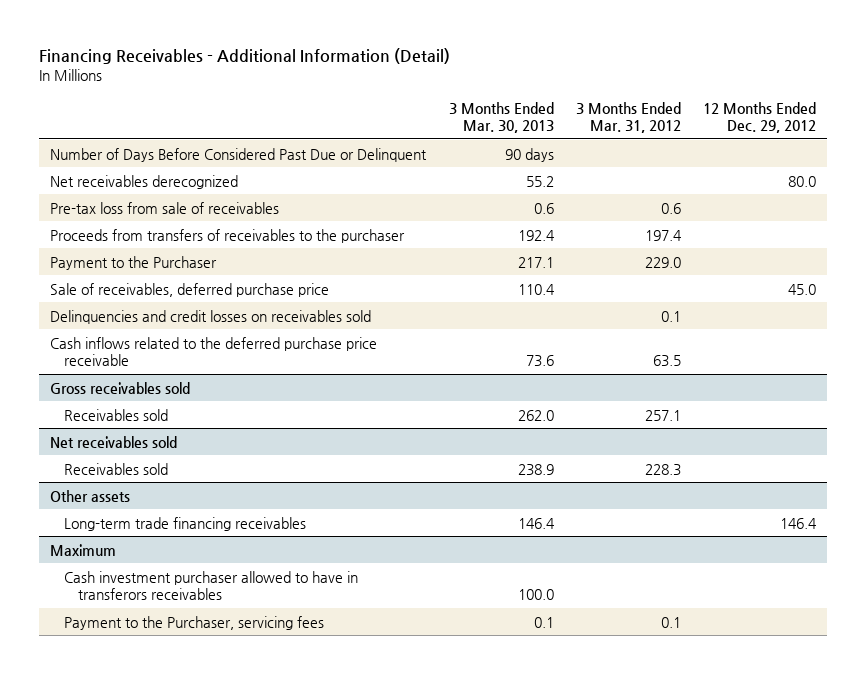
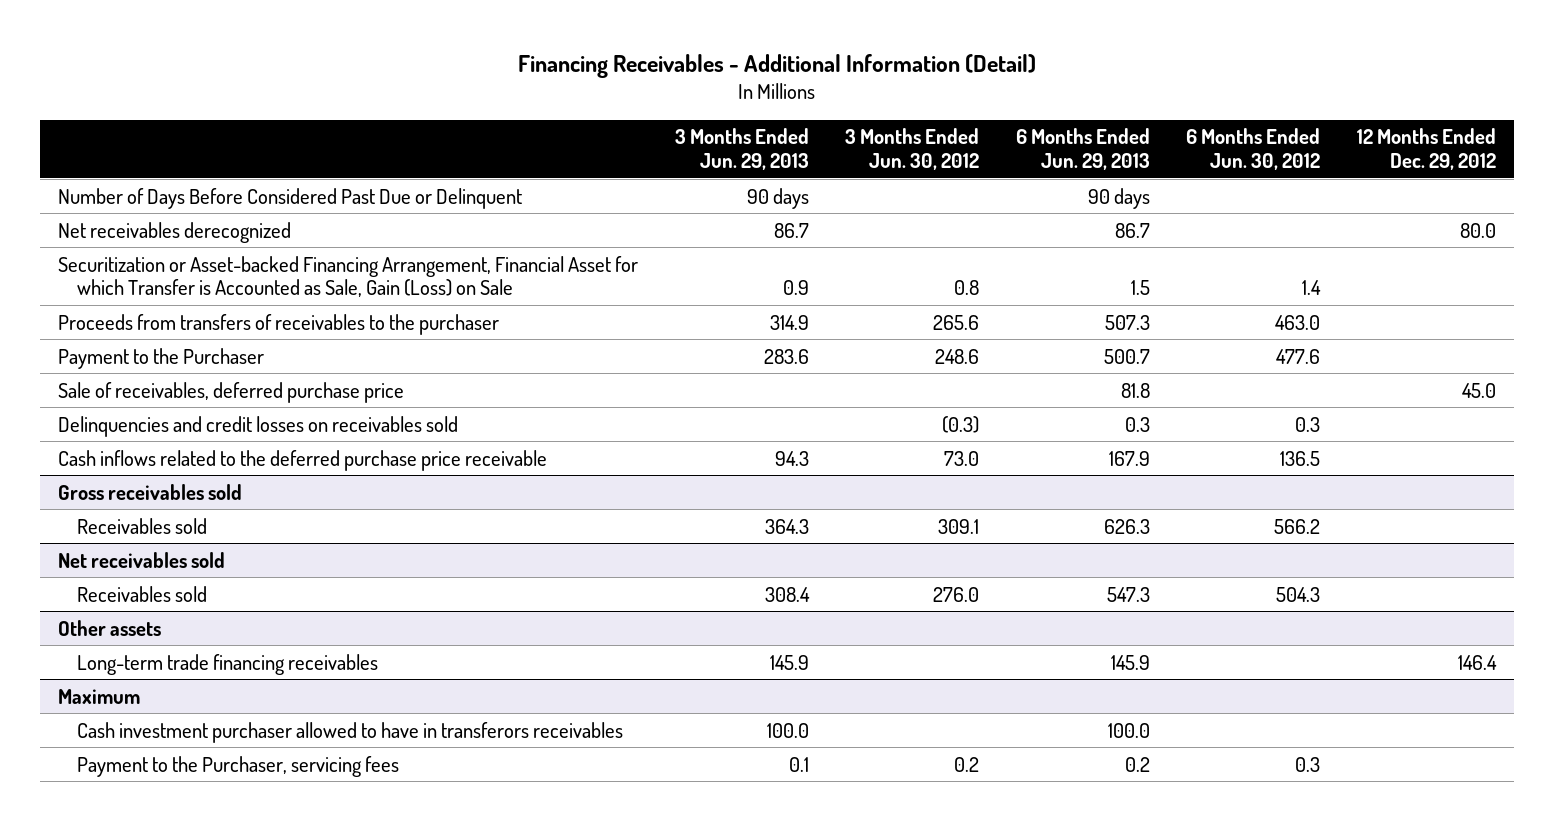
[448,101,554,134] 3 Months Ended Mar. 30, 2013 -> none
[575,101,681,134] 3 Months Ended Mar. 31, 2012 -> none
none -> [674,128,809,170] 3 Months Ended Jun. 29, 2013
none -> [845,128,980,170] 3 Months Ended Jun. 30, 2012
none -> [1015,128,1150,170] 6 Months Ended Jun. 29, 2013
none -> [1186,128,1321,170] 6 Months Ended Jun. 30, 2012
[50,201,280,214] Pre-tax loss from sale of receivables -> [58,255,639,298] Securitization or Asset-backed Financing Arrangement, Financial Asset for which Transfer is Accounted as Sale, Gain (Loss) on Sale

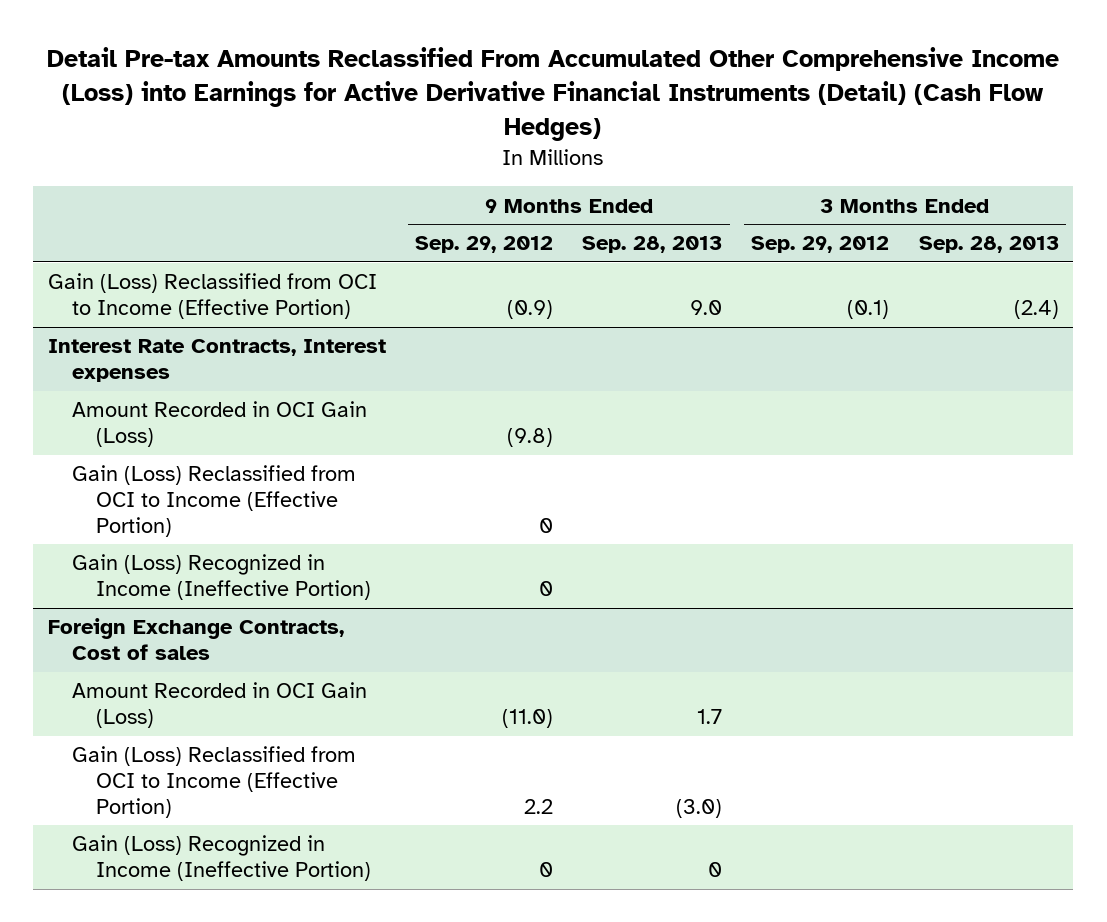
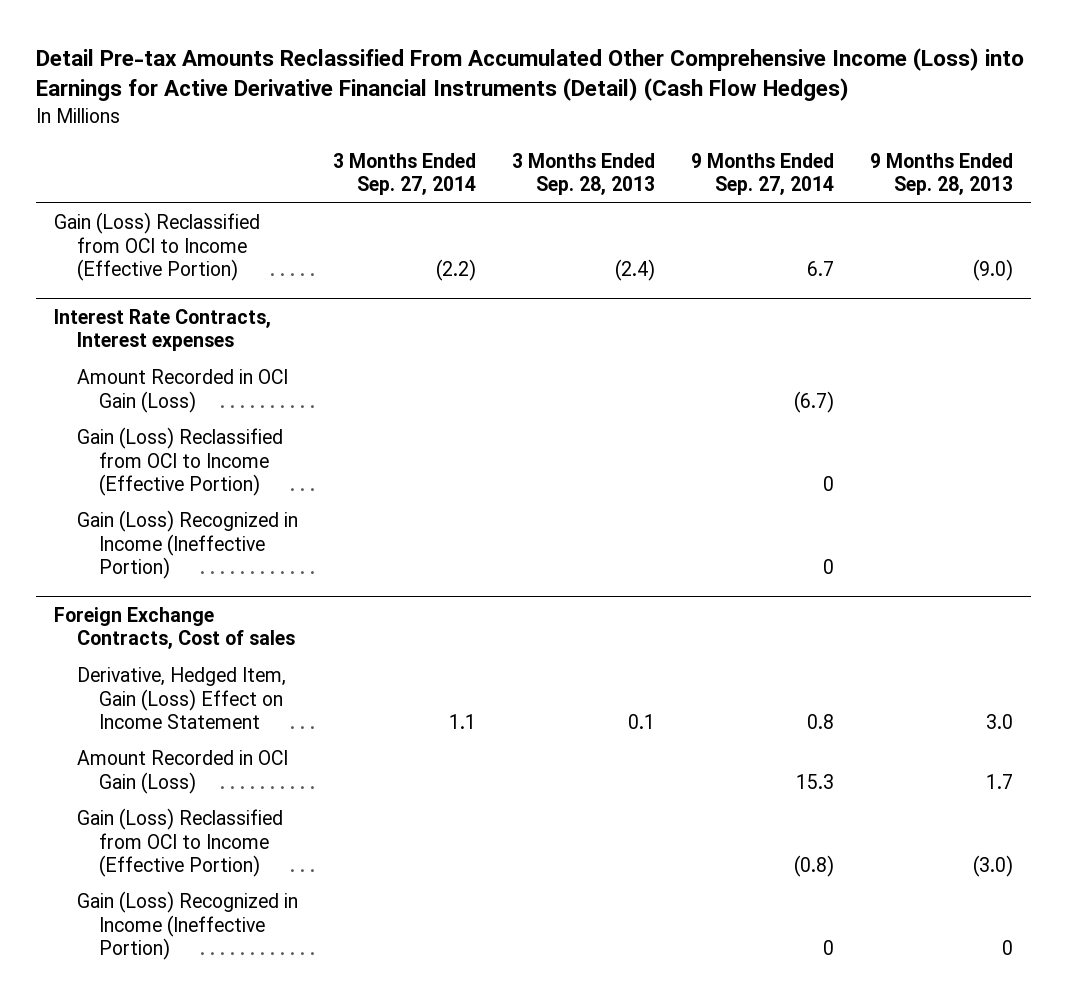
[415,236,554,254] Sep. 29, 2012 -> none
[751,236,890,254] Sep. 29, 2012 -> none
none -> [333,152,477,196] 3 Months Ended Sep. 27, 2014
none -> [691,152,835,196] 9 Months Ended Sep. 27, 2014
[690,300,723,316] 9.0 -> [973,258,1014,281] (9.0)
none -> [76,667,286,729] Derivative, Hedged Item, Gain (Loss) Effect on Income Statement

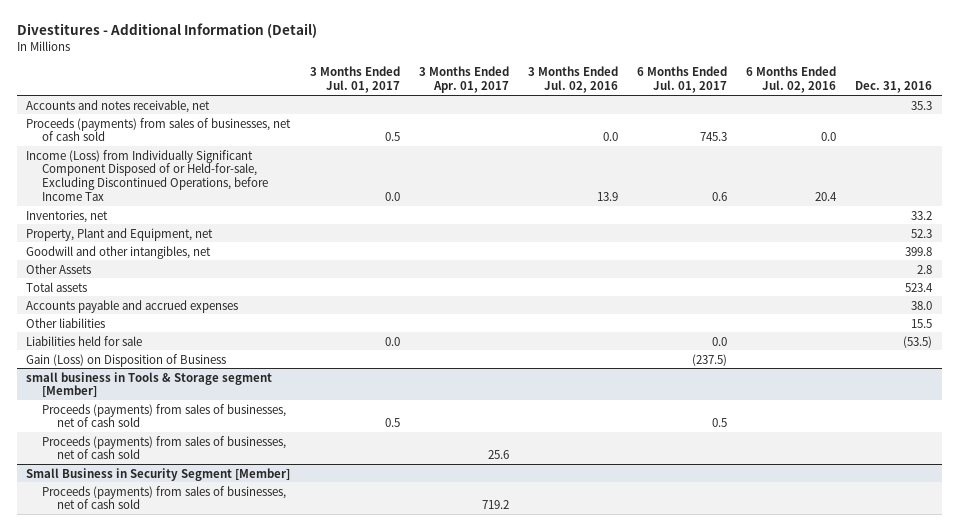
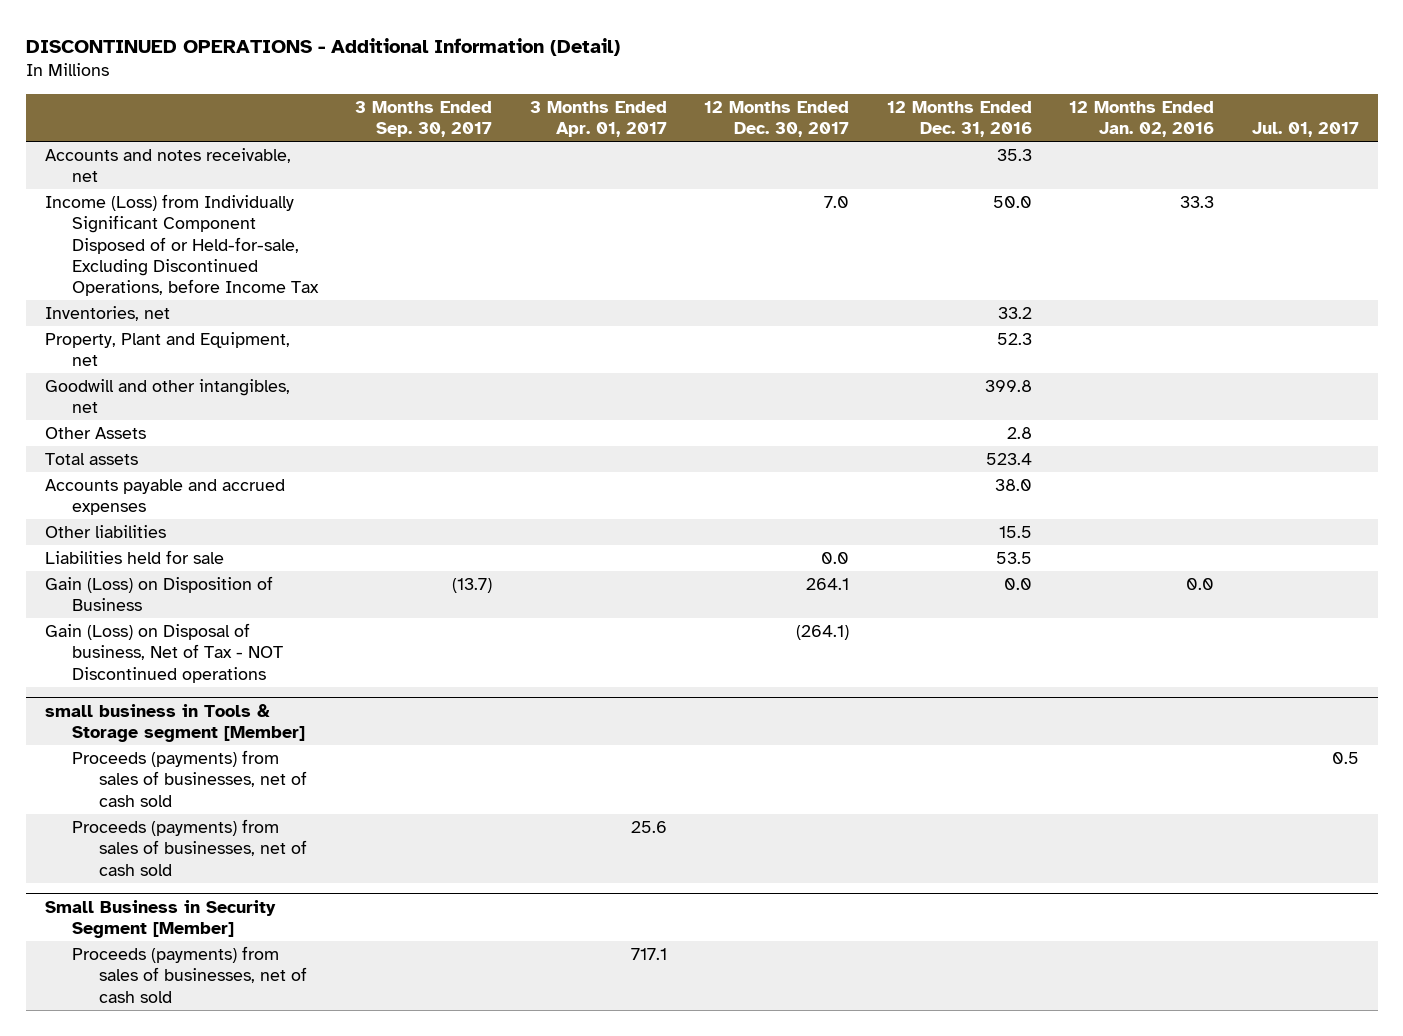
[16,23,317,39] Divestitures - Additional Information (Detail) -> [25,37,620,56] DISCONTINUED OPERATIONS - Additional Information (Detail)
[309,66,400,94] 3 Months Ended Jul. 01, 2017 -> none
[527,66,618,94] 3 Months Ended Jul. 02, 2016 -> none
[637,66,728,94] 6 Months Ended Jul. 01, 2017 -> none
[746,66,837,94] 6 Months Ended Jul. 02, 2016 -> none
[855,81,933,94] Dec. 31, 2016 -> none
none -> [355,100,493,137] 3 Months Ended Sep. 30, 2017
none -> [704,100,850,137] 12 Months Ended Dec. 30, 2017
none -> [886,100,1032,137] 12 Months Ended Dec. 31, 2016
none -> [1069,100,1215,137] 12 Months Ended Jan. 02, 2016
none -> [1251,121,1359,137] Jul. 01, 2017
[26,117,292,142] Proceeds (payments) from sales of businesses, net of cash sold -> none
none -> [44,622,283,683] Gain (Loss) on Disposal of business, Net of Tax - NOT Discontinued operations
[481,500,509,510] 719.2 -> [630,947,667,960] 717.1

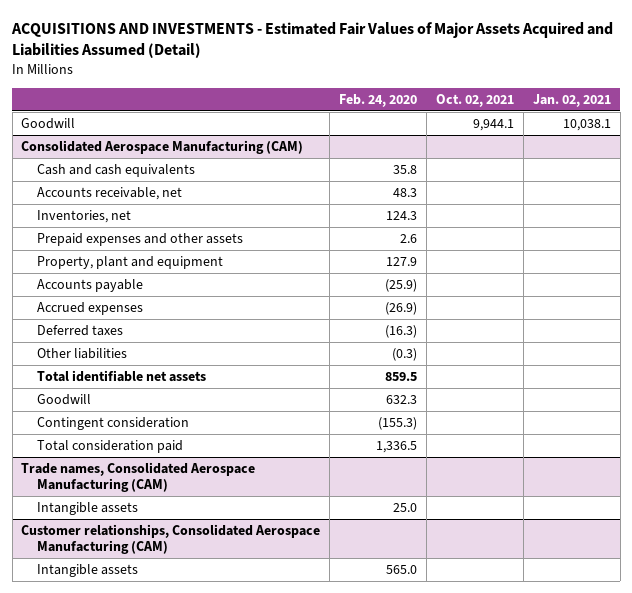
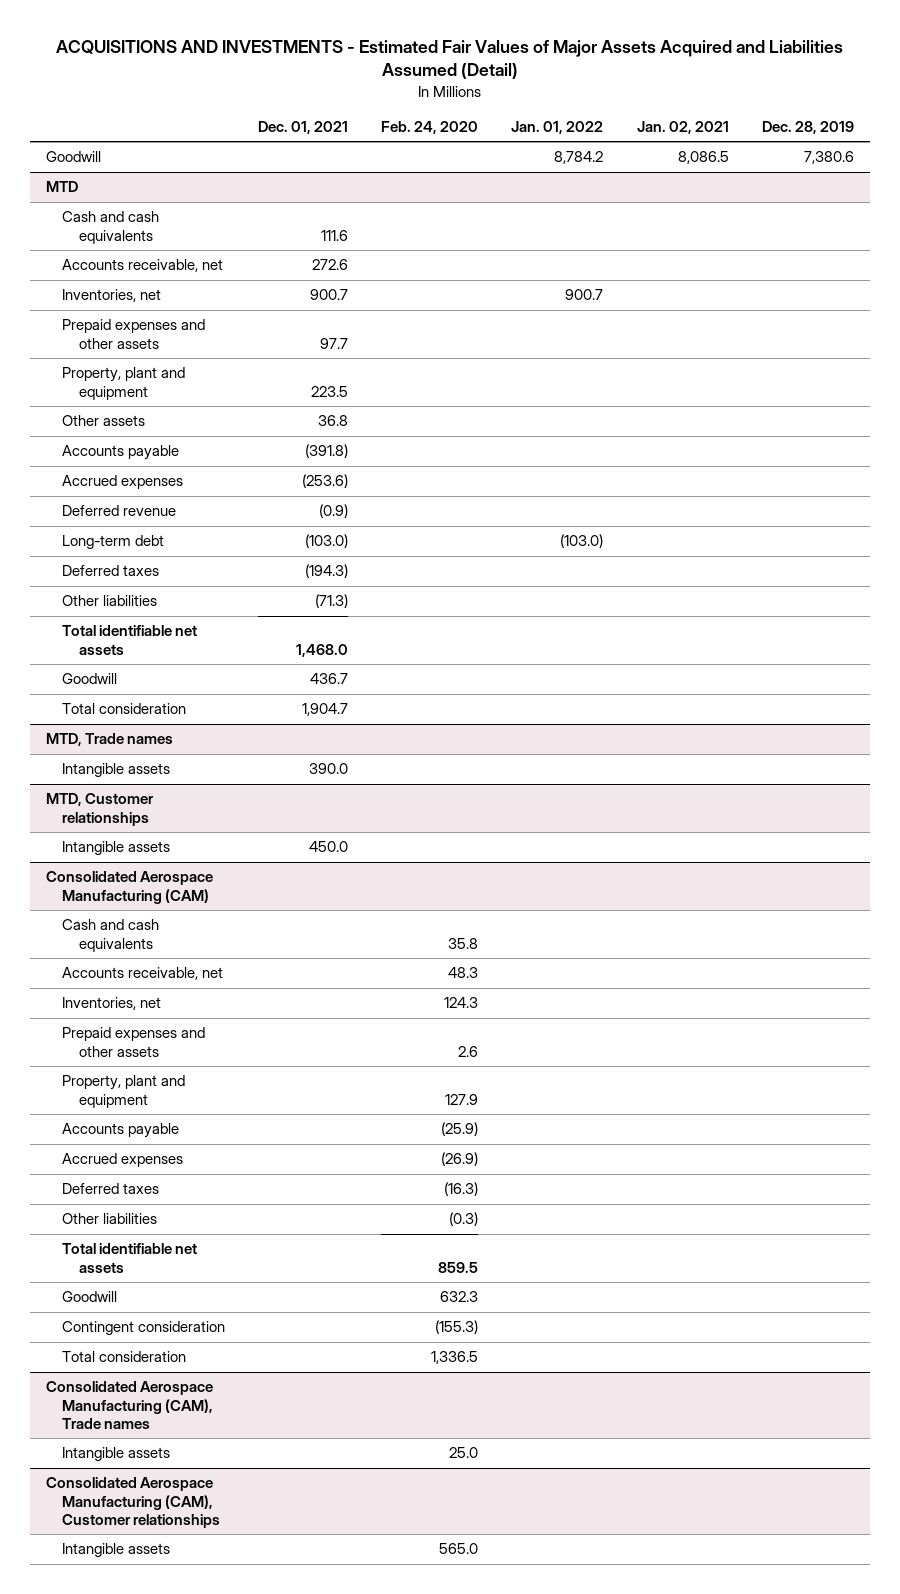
[436,93,515,107] Oct. 02, 2021 -> none
none -> [258,120,349,134] Dec. 01, 2021
none -> [511,120,604,134] Jan. 01, 2022
none -> [761,120,854,134] Dec. 28, 2019
[562,119,611,132] 10,038.1 -> [677,151,729,165] 8,086.5
none -> [46,181,79,193] MTD
none -> [62,211,160,244] Cash and cash equivalents
none -> [62,259,224,273] Accounts receivable, net
none -> [62,289,162,303] Inventories, net
none -> [62,319,206,349] Prepaid expenses and other assets
none -> [62,367,186,400] Property, plant and equipment
none -> [62,415,146,427] Other assets
none -> [62,445,180,461] Accounts payable
none -> [62,475,184,490] Accrued expenses
none -> [62,505,177,517] Deferred revenue
none -> [62,535,165,550] Long-term debt
none -> [62,565,160,577] Deferred taxes
none -> [62,595,158,607] Other liabilities
none -> [62,625,198,655] Total identifiable net assets
none -> [62,673,118,685] Goodwill
none -> [62,703,187,715] Total consideration
none -> [46,733,174,747] MTD, Trade names
none -> [62,763,171,778] Intangible assets
none -> [46,793,155,826] MTD, Customer relationships
none -> [62,841,171,856] Intangible assets
[36,440,183,454] Total consideration paid -> [62,1351,187,1363] Total consideration
[21,462,256,493] Trade names, Consolidated Aerospace Manufacturing (CAM) -> [46,1381,214,1429] Consolidated Aerospace Manufacturing (CAM), Trade names
[21,524,321,555] Customer relationships, Consolidated Aerospace Manufacturing (CAM) -> [46,1477,221,1528] Consolidated Aerospace Manufacturing (CAM), Customer relationships

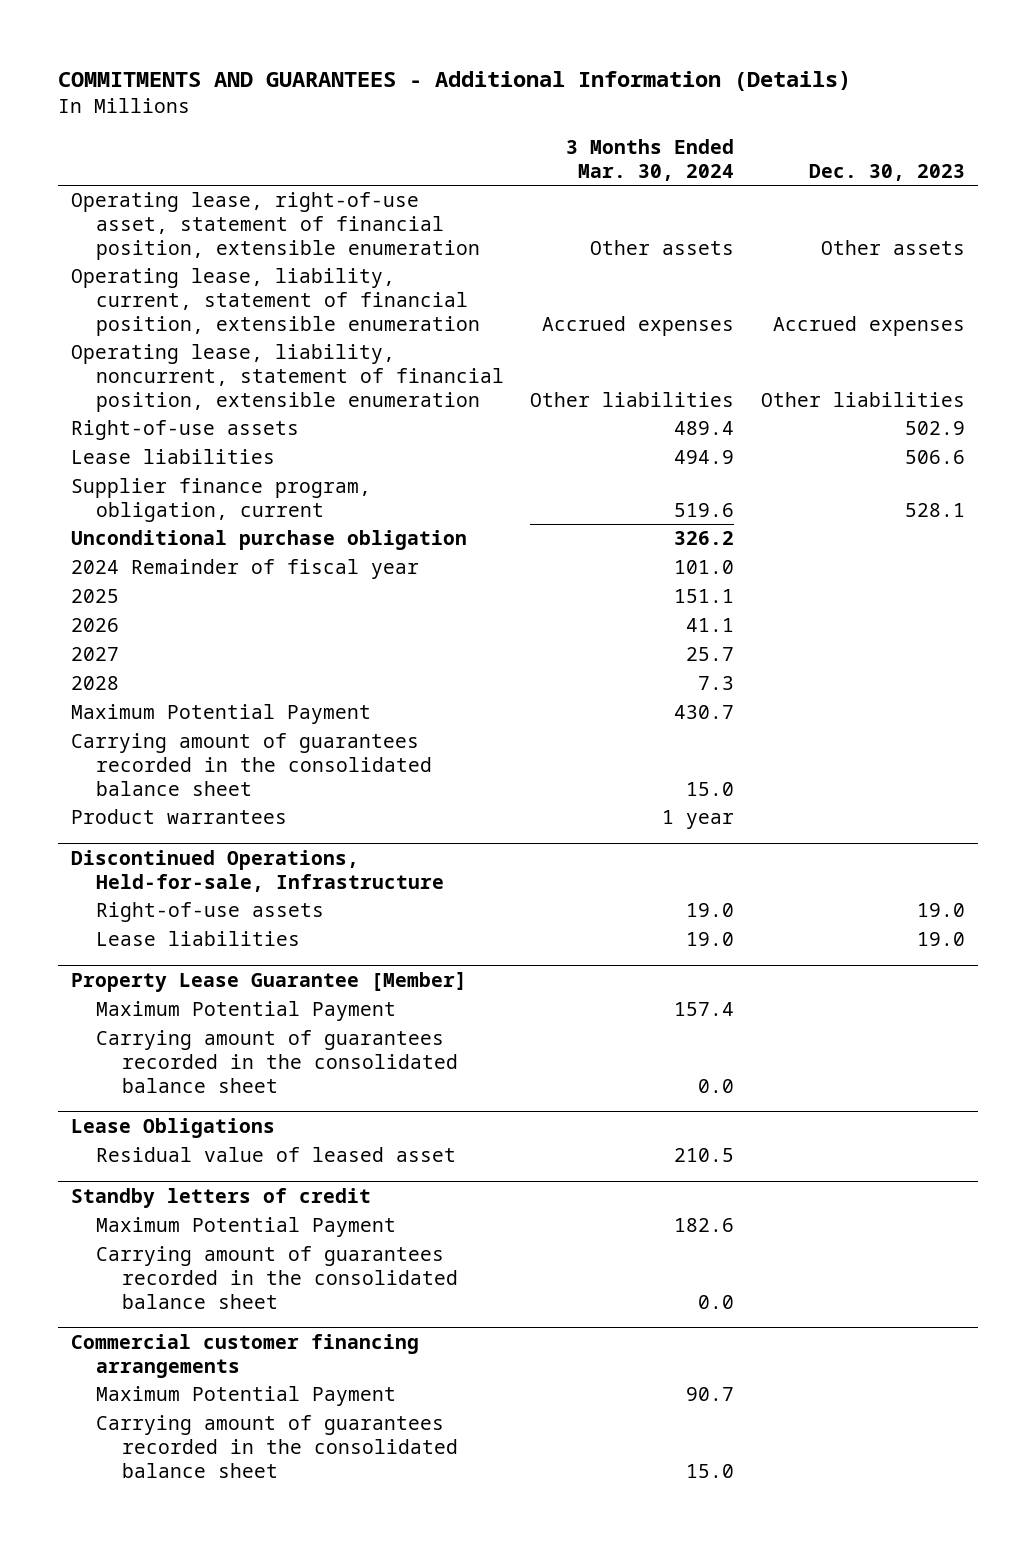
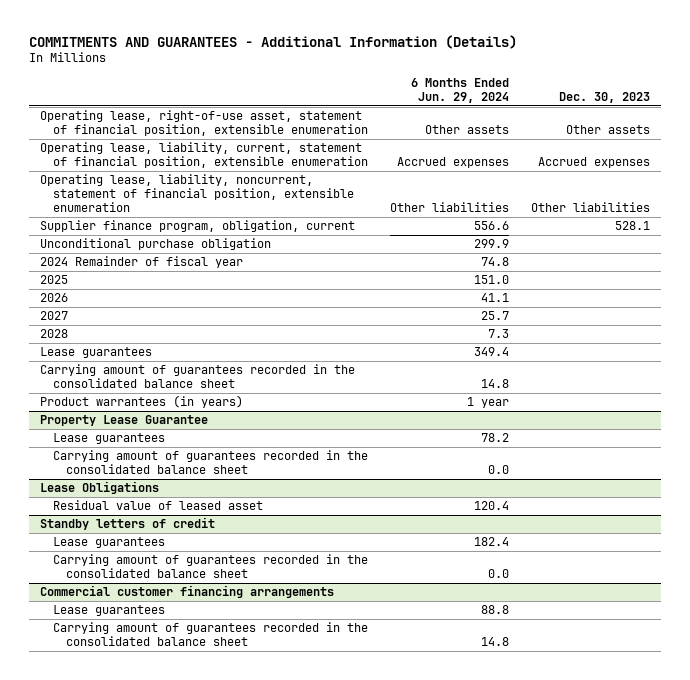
[566,139,735,181] 3 Months Ended Mar. 30, 2024 -> none
none -> [410,78,509,104] 6 Months Ended Jun. 29, 2024
[70,420,299,441] Right-of-use assets -> none
[70,449,275,465] Lease liabilities -> none
[70,704,371,725] Maximum Potential Payment -> [39,347,152,359] Lease guarantees
[70,850,445,892] Discontinued Operations, Held-for-sale, Infrastructure -> none
[96,902,325,923] Right-of-use assets -> none
[96,931,301,947] Lease liabilities -> none
[70,809,287,825] Product warrantees -> [39,395,243,409] Product warrantees (in years)
[70,972,467,993] Property Lease Guarantee [Member] -> [39,415,208,427] Property Lease Guarantee
[96,1001,397,1022] Maximum Potential Payment -> [52,433,165,445] Lease guarantees
[96,1217,397,1238] Maximum Potential Payment -> [52,537,165,549] Lease guarantees
[96,1386,397,1407] Maximum Potential Payment -> [52,605,165,617] Lease guarantees

